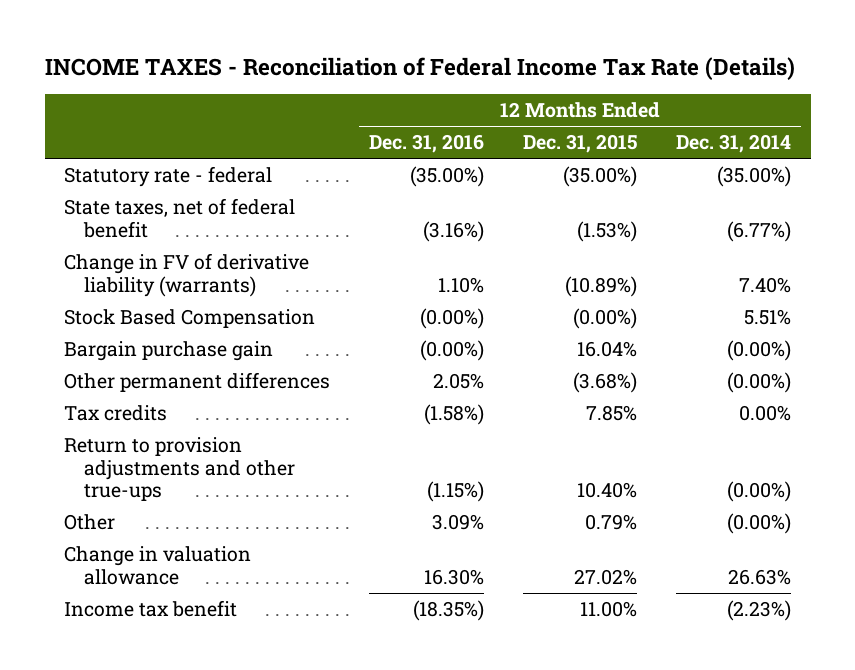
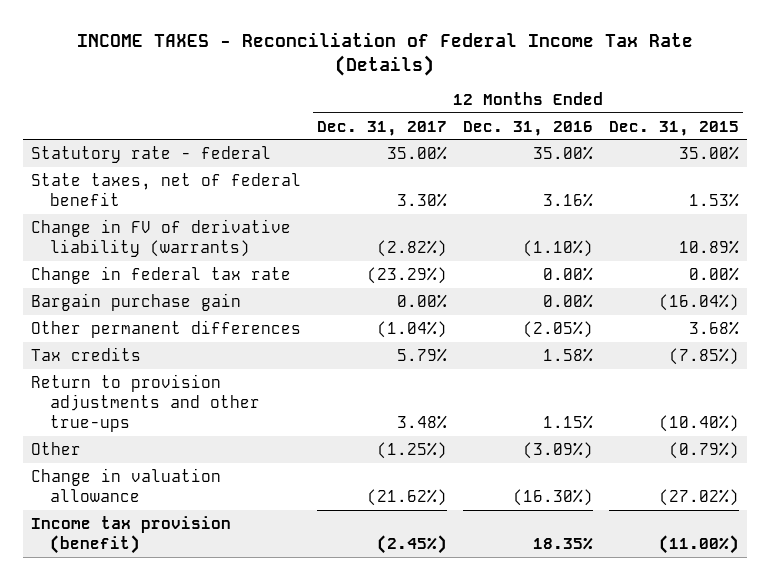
[676,134,792,154] Dec. 31, 2014 -> none
none -> [316,120,447,136] Dec. 31, 2017
[64,308,316,328] Stock Based Compensation -> none
[410,165,485,187] (35.00%) -> [533,145,594,160] 35.00%
[563,165,638,187] (35.00%) -> [679,145,740,160] 35.00%
[423,220,485,242] (3.16%) -> [543,192,594,207] 3.16%
[577,220,638,242] (1.53%) -> [689,192,740,207] 1.53%
[438,276,485,293] 1.10% -> [523,239,594,257] (1.10%)
[565,275,638,297] (10.89%) -> [679,239,740,254] 10.89%
none -> [30,265,291,284] Change in federal tax rate
[420,339,485,361] (0.00%) -> [543,293,594,308] 0.00%
[577,340,638,357] 16.04% -> [659,293,740,311] (16.04%)
[433,372,485,389] 2.05% -> [523,320,594,338] (2.05%)
[573,371,638,393] (3.68%) -> [689,320,740,335] 3.68%
[424,403,485,425] (1.58%) -> [543,347,594,362] 1.58%
[586,404,638,421] 7.85% -> [669,347,740,365] (7.85%)
[427,481,485,503] (1.15%) -> [543,414,594,429] 1.15%
[577,482,638,499] 10.40% -> [659,414,740,432] (10.40%)
[432,513,485,530] 3.09% -> [523,441,594,459] (3.09%)
[585,513,638,530] 0.79% -> [669,441,740,459] (0.79%)
[424,568,485,585] 16.30% -> [513,488,594,506] (16.30%)
[574,568,638,585] 27.02% -> [659,488,740,506] (27.02%)
[64,599,238,617] Income tax benefit -> [30,515,231,554] Income tax provision (benefit)
[413,599,485,621] (18.35%) -> [533,536,594,550] 18.35%
[580,600,638,617] 11.00% -> [659,534,740,554] (11.00%)

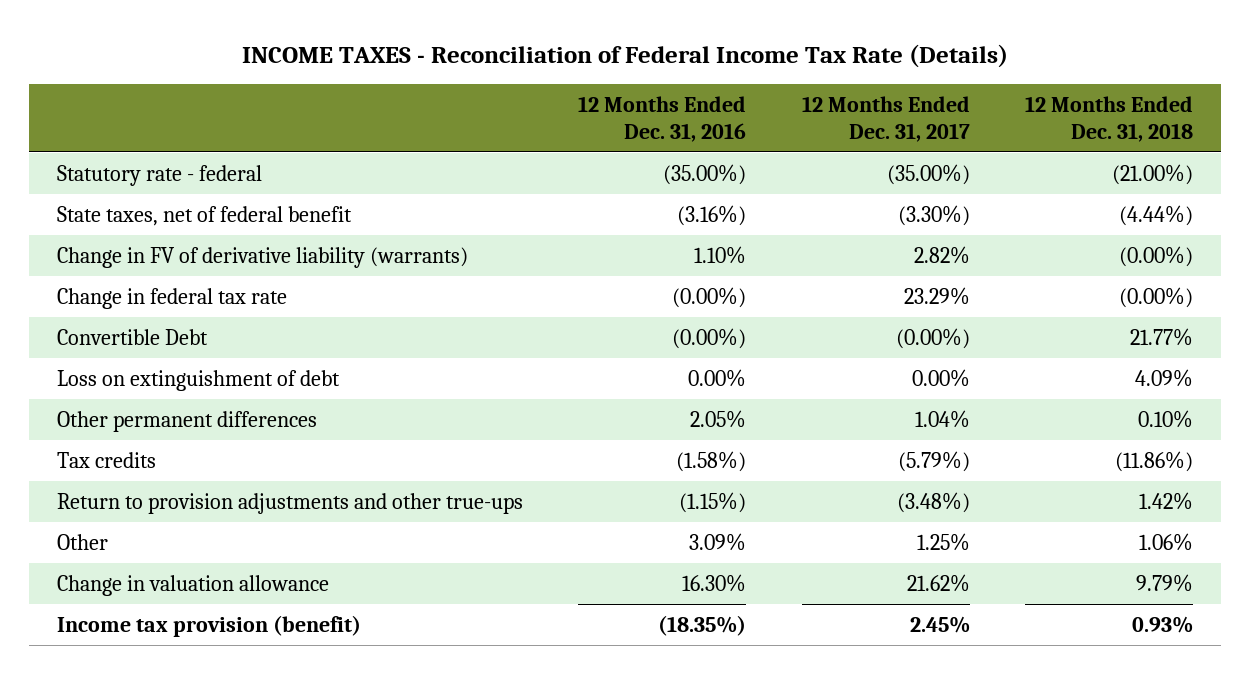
[609,120,740,136] Dec. 31, 2015 -> none
none -> [1025,96,1194,142] 12 Months Ended Dec. 31, 2018
[30,292,241,311] Bargain purchase gain -> none
[386,145,447,160] 35.00% -> [886,163,970,185] (35.00%)
[533,145,594,160] 35.00% -> [663,163,747,185] (35.00%)
[396,192,447,207] 3.30% -> [897,204,970,226] (3.30%)
[543,192,594,207] 3.16% -> [677,204,747,226] (3.16%)
[376,239,447,257] (2.82%) -> [913,245,970,264] 2.82%
[523,239,594,257] (1.10%) -> [694,245,747,264] 1.10%
[366,266,447,284] (23.29%) -> [903,286,970,305] 23.29%
[543,266,594,281] 0.00% -> [672,286,747,308] (0.00%)
none -> [56,328,208,345] Convertible Debt
none -> [56,369,340,391] Loss on extinguishment of debt
[376,320,447,338] (1.04%) -> [914,409,970,428] 1.04%
[523,320,594,338] (2.05%) -> [690,409,747,428] 2.05%
[396,347,447,362] 5.79% -> [897,450,970,472] (5.79%)
[543,347,594,362] 1.58% -> [676,450,747,472] (1.58%)
[396,414,447,429] 3.48% -> [896,491,970,513] (3.48%)
[543,414,594,429] 1.15% -> [679,491,747,513] (1.15%)
[376,441,447,459] (1.25%) -> [916,532,970,551] 1.25%
[523,441,594,459] (3.09%) -> [689,532,747,551] 3.09%
[366,488,447,506] (21.62%) -> [906,573,970,592] 21.62%
[513,488,594,506] (16.30%) -> [682,573,747,592] 16.30%
[376,534,447,554] (2.45%) -> [909,615,970,633] 2.45%
[533,536,594,550] 18.35% -> [658,614,747,636] (18.35%)

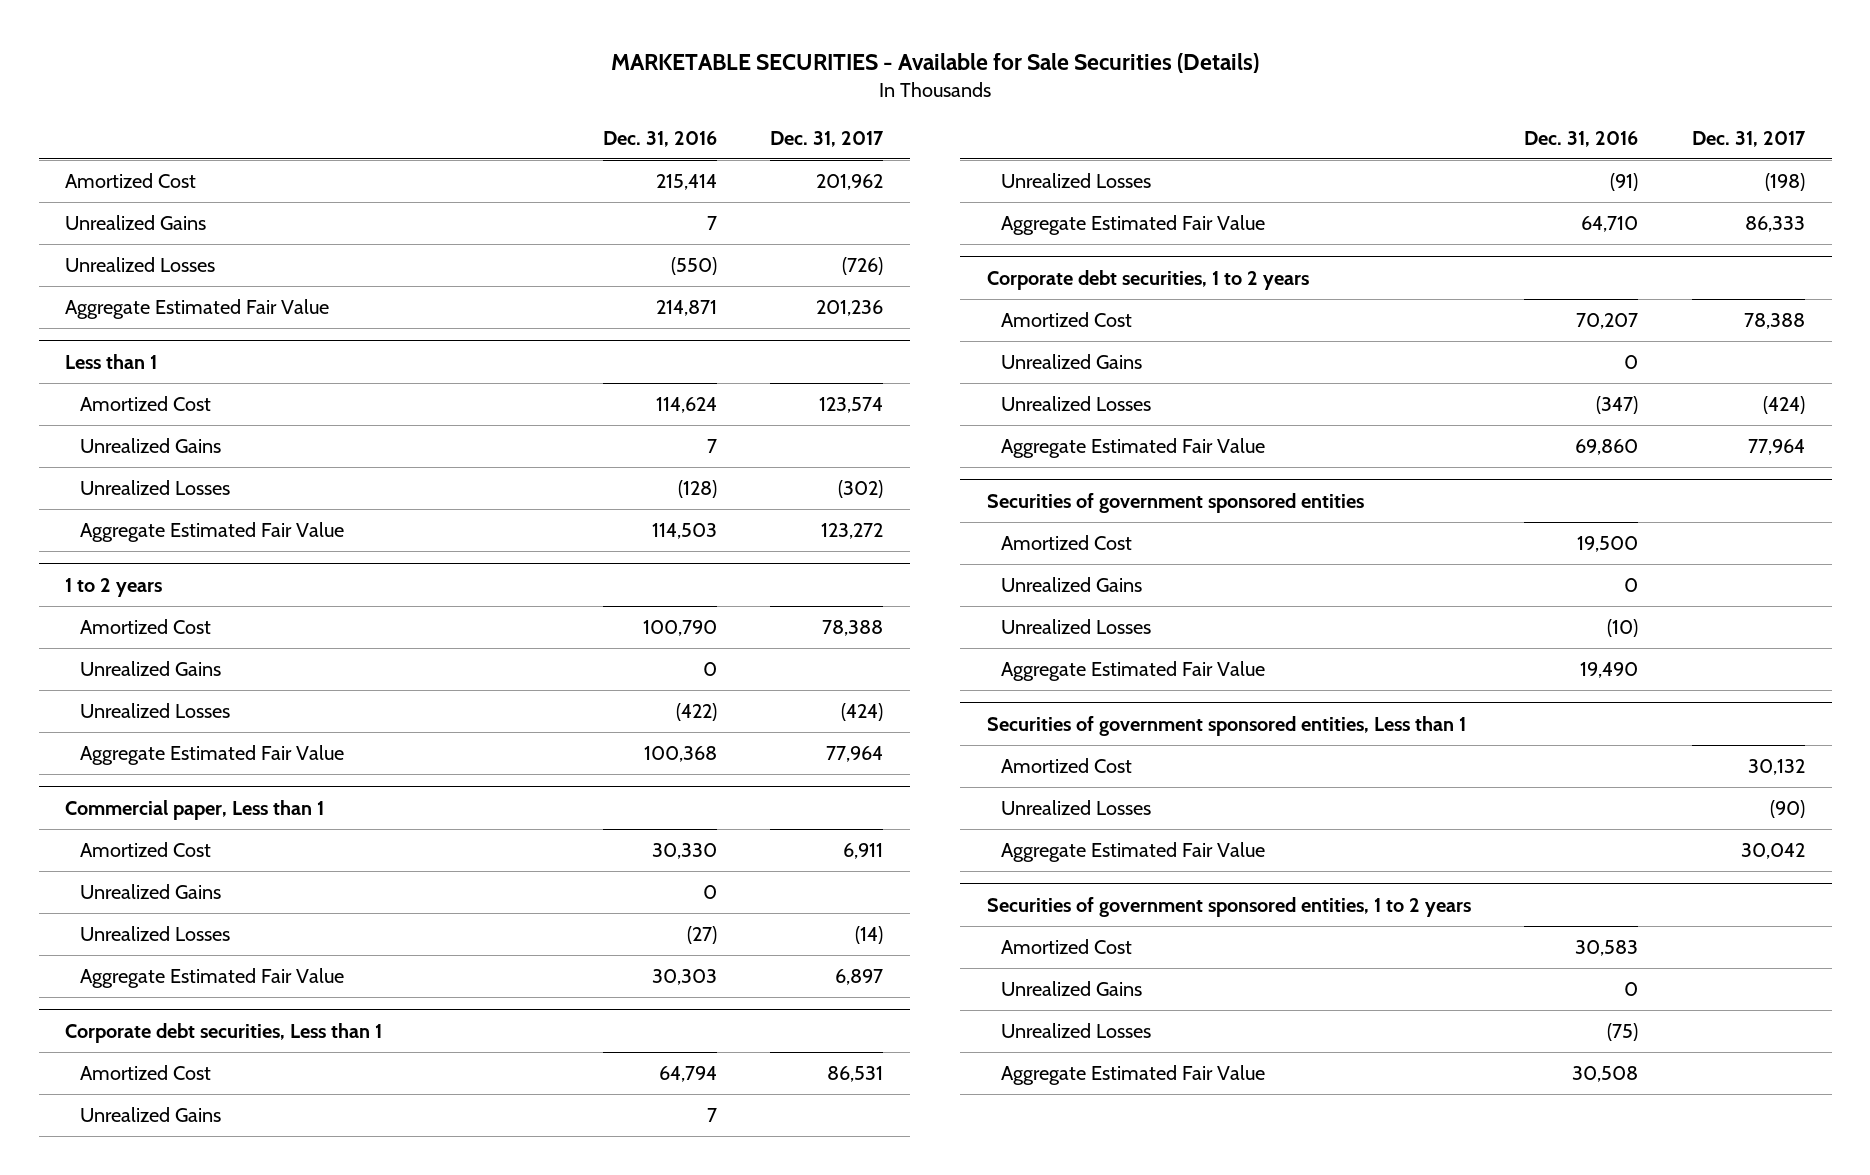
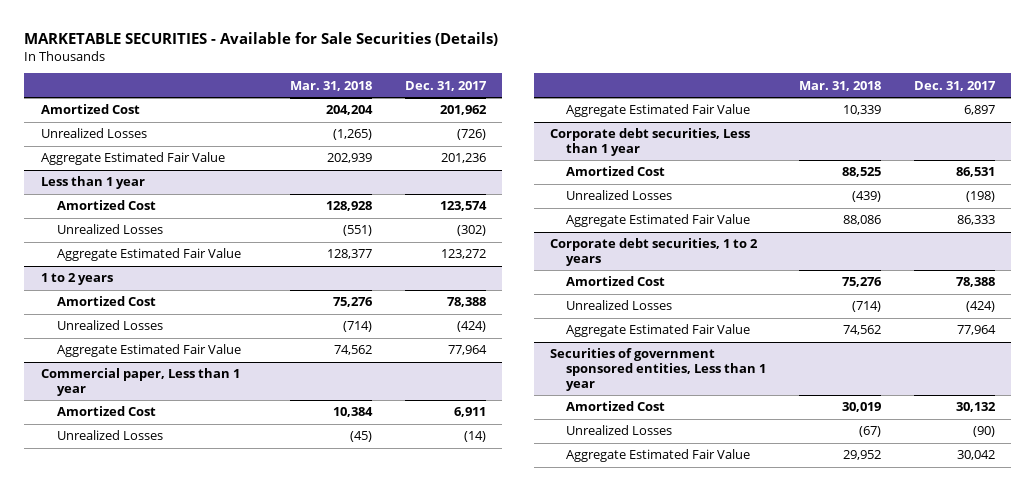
[602,131,717,148] Dec. 31, 2016 -> none
none -> [289,80,372,91] Mar. 31, 2018
[65,214,207,230] Unrealized Gains -> none
[65,353,158,369] Less than 1 -> [40,176,145,190] Less than 1 year
[79,437,221,453] Unrealized Gains -> none
[79,660,221,676] Unrealized Gains -> none
[65,799,325,820] Commercial paper, Less than 1 -> [40,368,240,396] Commercial paper, Less than 1 year
[79,883,221,899] Unrealized Gains -> none
[65,1022,383,1043] Corporate debt securities, Less than 1 -> [549,128,750,156] Corporate debt securities, Less than 1 year
[79,1106,221,1122] Unrealized Gains -> none
[1001,353,1143,369] Unrealized Gains -> none
[986,492,1364,513] Securities of government sponsored entities -> none
[1001,534,1133,550] Amortized Cost -> none
[1001,576,1143,592] Unrealized Gains -> none
[1001,618,1152,634] Unrealized Losses -> none
[1001,660,1266,681] Aggregate Estimated Fair Value -> none
[986,715,1466,736] Securities of government sponsored entities, Less than 1 -> [549,348,767,391] Securities of government sponsored entities, Less than 1 year
[986,896,1471,917] Securities of government sponsored entities, 1 to 2 years -> none
[1001,938,1133,954] Amortized Cost -> none
[1001,980,1143,996] Unrealized Gains -> none
[1001,1022,1152,1038] Unrealized Losses -> none
[1001,1064,1266,1085] Aggregate Estimated Fair Value -> none

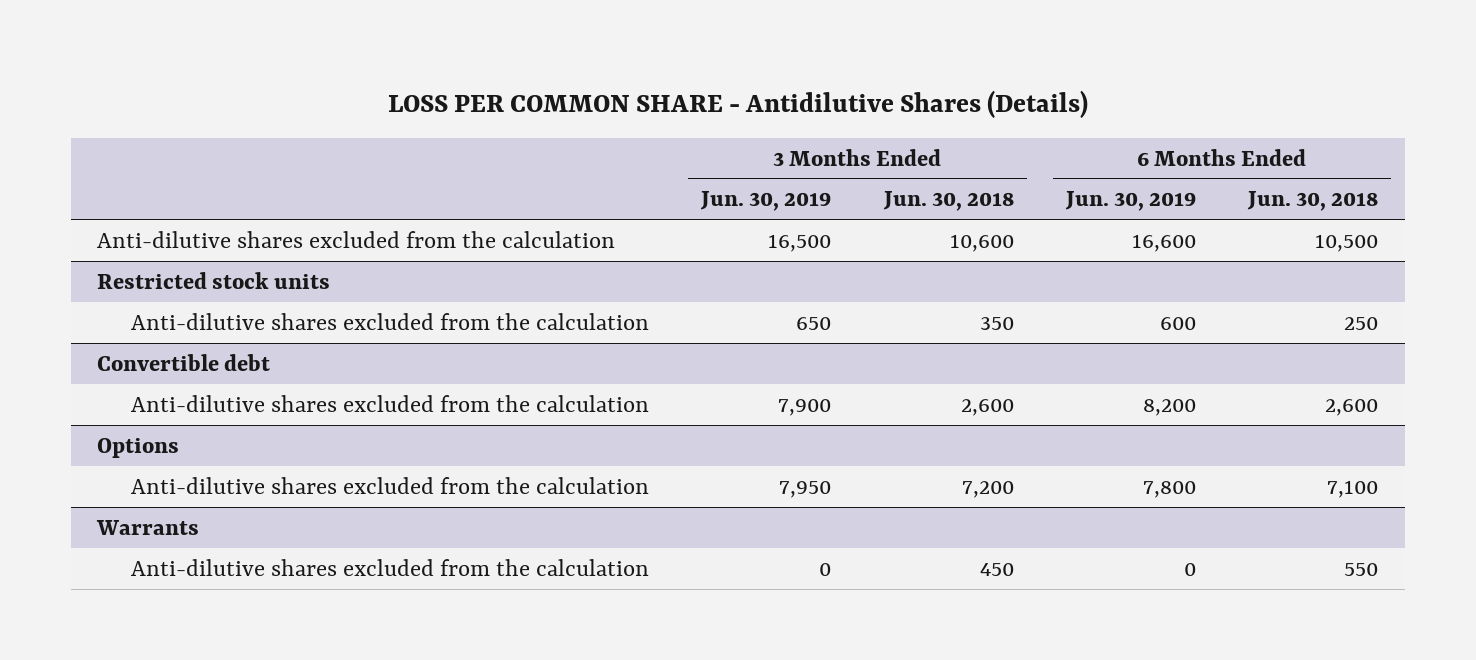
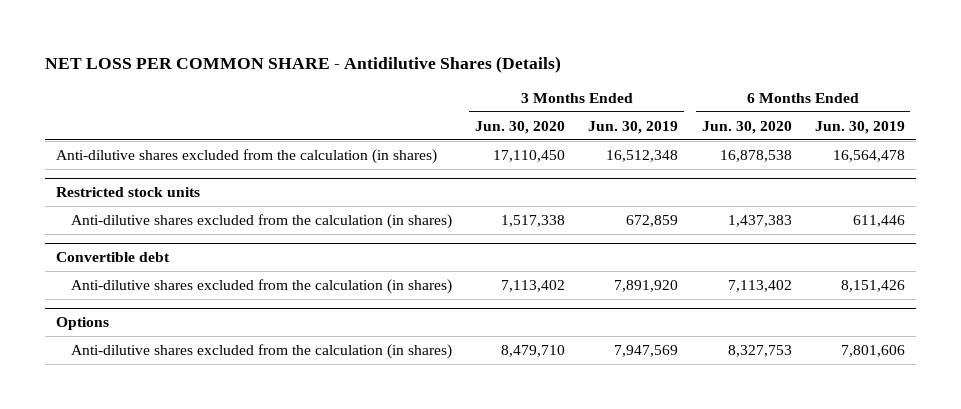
[387,89,1088,118] LOSS PER COMMON SHARE - Antidilutive Shares (Details) -> [44,55,561,73] NET LOSS PER COMMON SHARE - Antidilutive Shares (Details)
[882,191,1014,212] Jun. 30, 2018 -> none
[1247,191,1379,212] Jun. 30, 2018 -> none
none -> [475,120,566,134] Jun. 30, 2020
none -> [701,120,792,134] Jun. 30, 2020
[97,230,616,248] Anti-dilutive shares excluded from the calculation -> [56,148,438,164] Anti-dilutive shares excluded from the calculation (in shares)
[768,233,832,252] 16,500 -> [606,149,679,162] 16,512,348
[1131,233,1196,252] 16,600 -> [832,149,905,162] 16,564,478
[130,312,649,330] Anti-dilutive shares excluded from the calculation -> [71,213,453,229] Anti-dilutive shares excluded from the calculation (in shares)
[796,316,832,330] 650 -> [626,214,679,227] 672,859
[1159,316,1196,330] 600 -> [852,214,905,227] 611,446
[130,394,649,412] Anti-dilutive shares excluded from the calculation -> [71,278,453,294] Anti-dilutive shares excluded from the calculation (in shares)
[778,398,832,416] 7,900 -> [614,279,679,292] 7,891,920
[1142,398,1196,416] 8,200 -> [840,279,905,292] 8,151,426
[96,519,200,535] Warrants -> none
[130,558,649,576] Anti-dilutive shares excluded from the calculation -> none
[130,476,649,494] Anti-dilutive shares excluded from the calculation -> [71,343,453,359] Anti-dilutive shares excluded from the calculation (in shares)
[779,480,832,498] 7,950 -> [614,344,679,357] 7,947,569
[1142,480,1196,498] 7,800 -> [840,344,905,357] 7,801,606

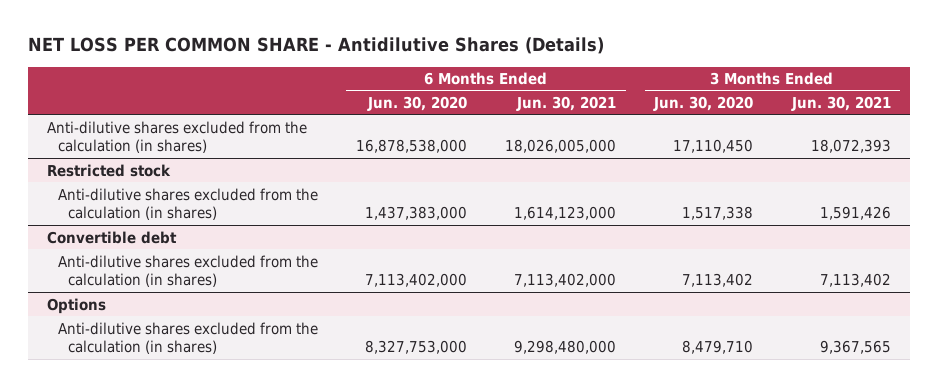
[588,120,679,134] Jun. 30, 2019 -> none
[814,120,905,134] Jun. 30, 2019 -> none
none -> [516,96,617,112] Jun. 30, 2021
none -> [790,96,891,112] Jun. 30, 2021
[719,149,792,162] 16,878,538 -> [355,139,467,154] 16,878,538,000
[56,187,201,198] Restricted stock units -> [46,163,171,177] Restricted stock
[727,214,792,227] 1,437,383 -> [364,206,467,221] 1,437,383,000
[727,279,792,292] 7,113,402 -> [364,273,467,288] 7,113,402,000
[727,344,792,357] 8,327,753 -> [364,340,467,355] 8,327,753,000

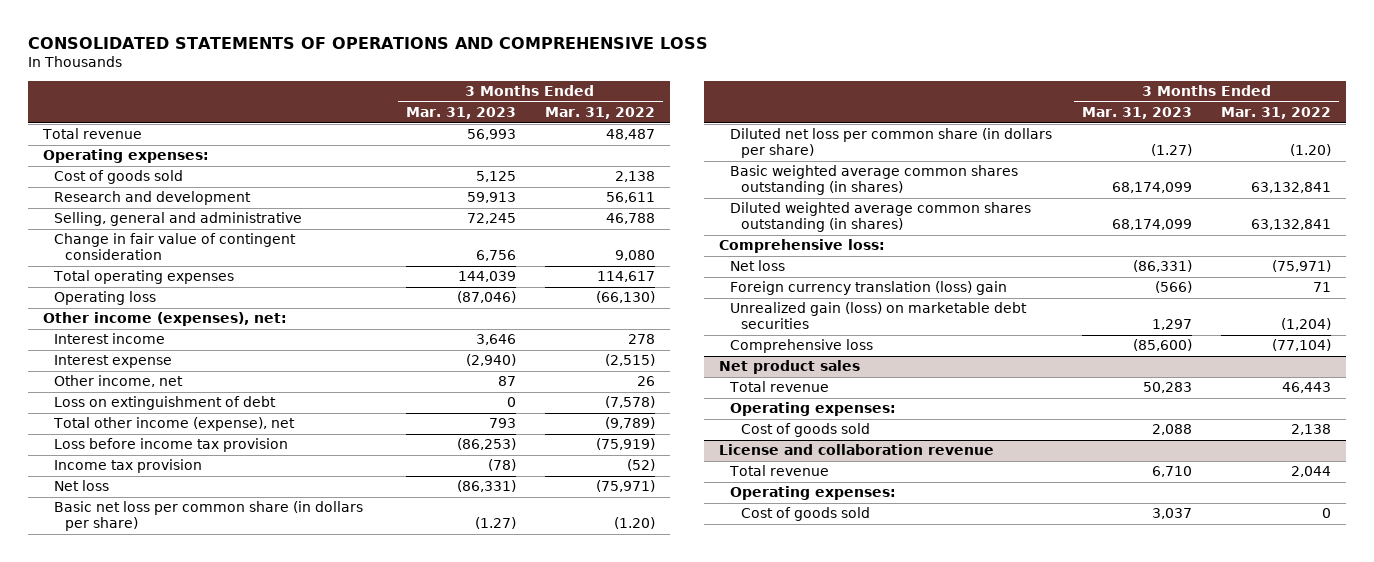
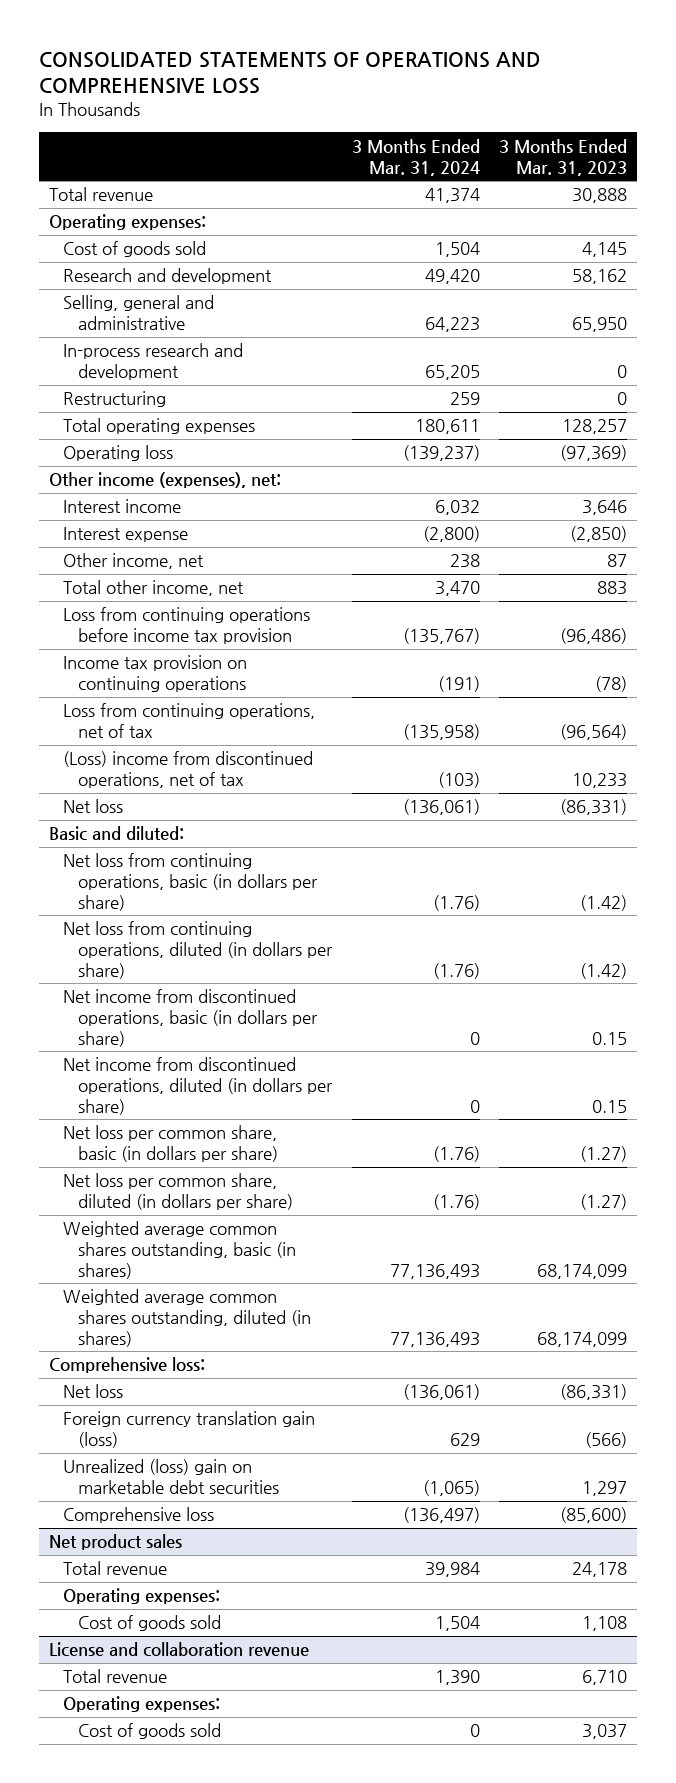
[545,107,656,120] Mar. 31, 2022 -> none
none -> [351,138,480,176] 3 Months Ended Mar. 31, 2024
[466,129,516,141] 56,993 -> [572,188,628,204] 30,888
[53,233,296,261] Change in fair value of contingent consideration -> none
[475,171,516,183] 5,125 -> [582,242,628,258] 4,145
[466,192,516,204] 59,913 -> [572,269,628,285] 58,162
[466,213,516,225] 72,245 -> [572,317,628,333] 65,950
none -> [63,343,244,381] In-process research and development
none -> [63,391,167,408] Restructuring
[457,271,516,283] 144,039 -> [562,419,628,435] 128,257
[456,291,516,304] (87,046) -> [560,445,628,462] (97,369)
[465,354,516,367] (2,940) -> [570,526,628,543] (2,850)
[53,396,276,411] Loss on extinguishment of debt -> none
[52,417,295,432] Total other income (expense), net -> [63,580,245,597] Total other income, net
[488,418,516,429] 793 -> [597,581,628,596] 883
[53,438,288,453] Loss before income tax provision -> [63,607,311,645] Loss from continuing operations before income tax provision
[456,438,516,451] (86,253) -> [560,628,628,645] (96,486)
[53,459,202,474] Income tax provision -> [63,655,248,693] Income tax provision on continuing operations
none -> [63,703,316,739] Loss from continuing operations, net of tax
none -> [63,751,314,789] (Loss) income from discontinued operations, net of tax
none -> [48,826,184,842] Basic and diluted:
none -> [63,853,318,912] Net loss from continuing operations, basic (in dollars per share)
none -> [63,921,333,980] Net loss from continuing operations, diluted (in dollars per share)
none -> [63,989,318,1048] Net income from discontinued operations, basic (in dollars per share)
none -> [63,1057,333,1116] Net income from discontinued operations, diluted (in dollars per share)
[53,501,363,532] Basic net loss per common share (in dollars per share) -> [63,1125,278,1163] Net loss per common share, basic (in dollars per share)
[730,128,1053,159] Diluted net loss per common share (in dollars per share) -> [63,1173,293,1211] Net loss per common share, diluted (in dollars per share)
[730,165,1019,196] Basic weighted average common shares outstanding (in shares) -> [63,1221,296,1280] Weighted average common shares outstanding, basic (in shares)
[730,202,1032,233] Diluted weighted average common shares outstanding (in shares) -> [63,1289,311,1348] Weighted average common shares outstanding, diluted (in shares)
[730,281,1008,296] Foreign currency translation (loss) gain -> [63,1411,316,1449] Foreign currency translation gain (loss)
[730,302,1028,330] Unrealized gain (loss) on marketable debt securities -> [63,1459,279,1495] Unrealized (loss) gain on marketable debt securities
[1142,382,1192,394] 50,283 -> [572,1562,628,1578] 24,178
[1151,424,1192,436] 2,088 -> [582,1616,628,1632] 1,108

